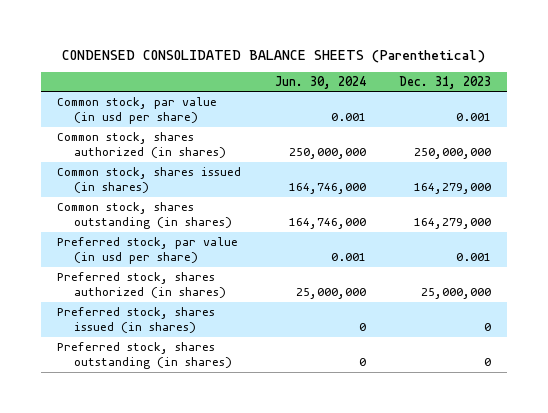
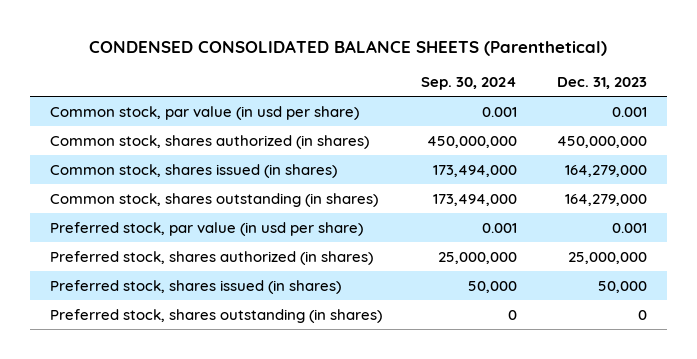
[274,76,366,90] Jun. 30, 2024 -> none
none -> [421,77,518,91] Sep. 30, 2024
[413,148,491,160] 250,000,000 -> [557,135,648,148] 450,000,000
[483,323,491,332] 0 -> [598,280,648,293] 50,000

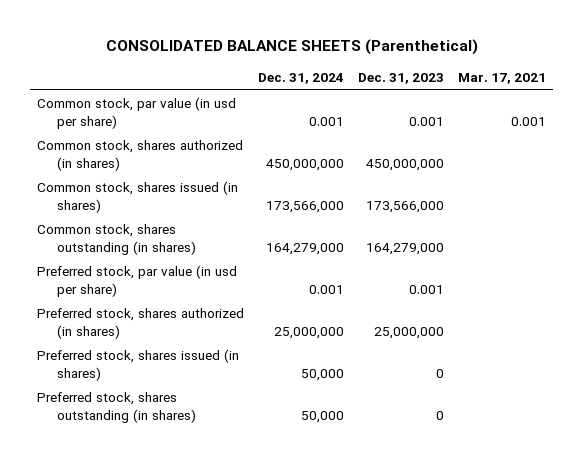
[89,39,608,56] CONDENSED CONSOLIDATED BALANCE SHEETS (Parenthetical) -> [105,39,478,56] CONSOLIDATED BALANCE SHEETS (Parenthetical)
[421,77,518,91] Sep. 30, 2024 -> none
none -> [258,73,345,85] Dec. 31, 2024
none -> [458,73,547,85] Mar. 17, 2021
[565,164,648,177] 164,279,000 -> [366,200,445,213] 173,566,000
[598,280,648,293] 50,000 -> [436,368,445,378] 0

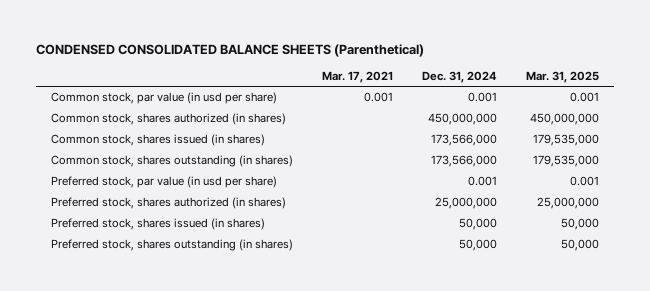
[105,39,478,56] CONSOLIDATED BALANCE SHEETS (Parenthetical) -> [36,44,425,58] CONDENSED CONSOLIDATED BALANCE SHEETS (Parenthetical)
[358,73,445,85] Dec. 31, 2023 -> none
none -> [526,70,600,83] Mar. 31, 2025
[266,242,345,255] 164,279,000 -> [431,155,498,168] 173,566,000

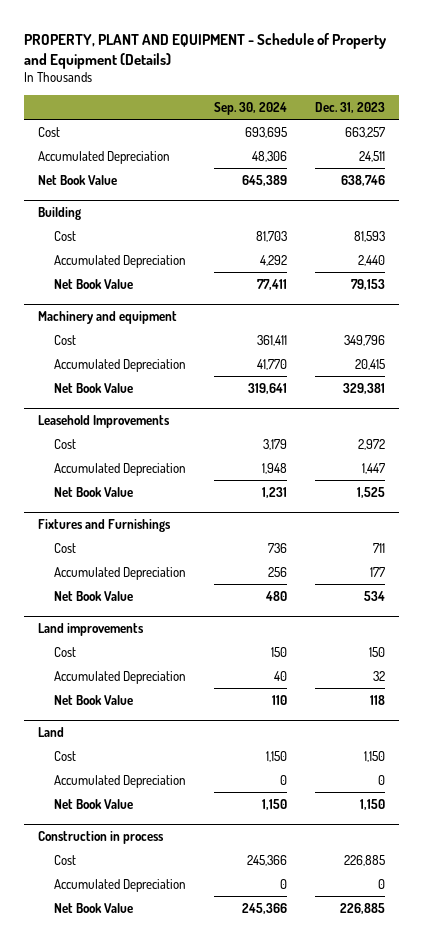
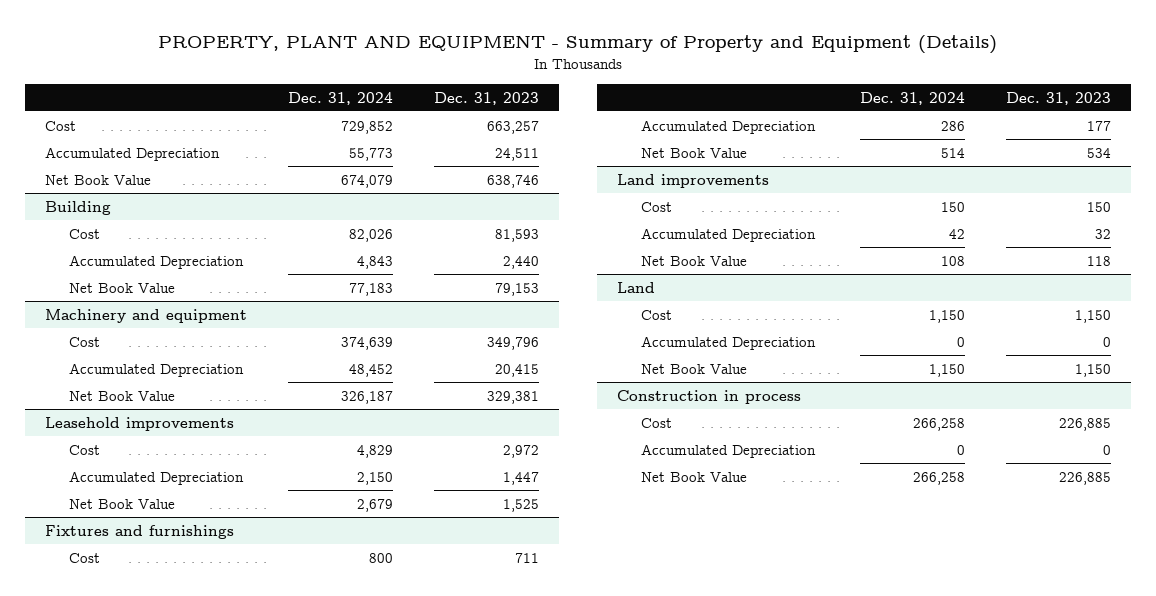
[24,32,388,69] PROPERTY, PLANT AND EQUIPMENT - Schedule of Property and Equipment (Details) -> [158,35,998,55] PROPERTY, PLANT AND EQUIPMENT - Summary of Property and Equipment (Details)
[213,102,287,116] Sep. 30, 2024 -> none
none -> [287,91,393,105] Dec. 31, 2024
[38,415,171,429] Leasehold Improvements -> [44,416,234,431] Leasehold improvements
[38,519,172,533] Fixtures and Furnishings -> [44,524,234,539] Fixtures and furnishings

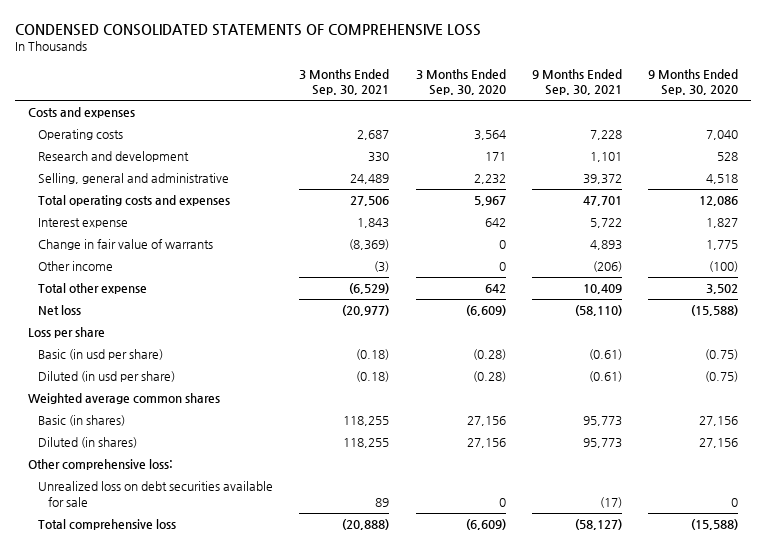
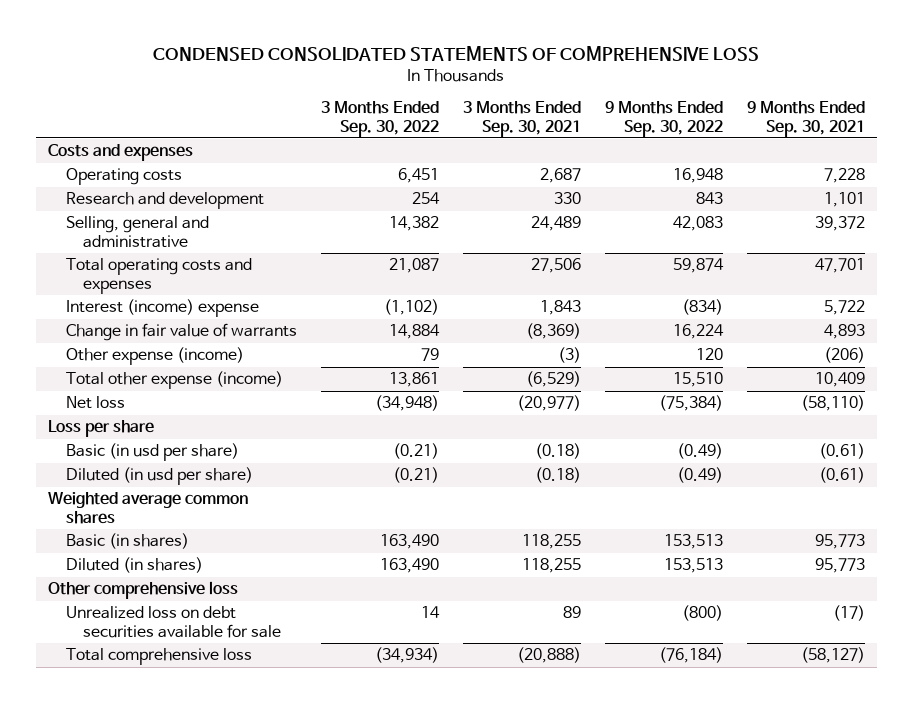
[415,68,506,96] 3 Months Ended Sep. 30, 2020 -> none
[648,68,739,96] 9 Months Ended Sep. 30, 2020 -> none
none -> [320,101,439,137] 3 Months Ended Sep. 30, 2022
none -> [604,101,723,137] 9 Months Ended Sep. 30, 2022
[37,218,128,229] Interest expense -> [65,299,259,318] Interest (income) expense
[37,261,113,272] Other income -> [65,347,244,366] Other expense (income)
[37,283,147,295] Total other expense -> [65,371,283,390] Total other expense (income)
[28,459,174,471] Other comprehensive loss: -> [47,581,238,600] Other comprehensive loss

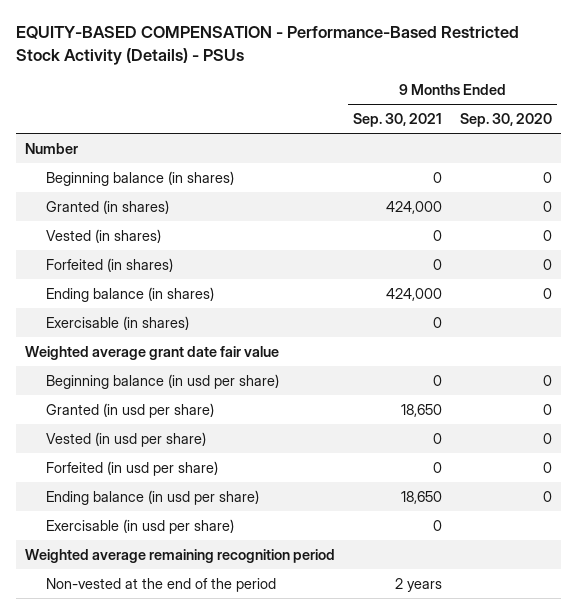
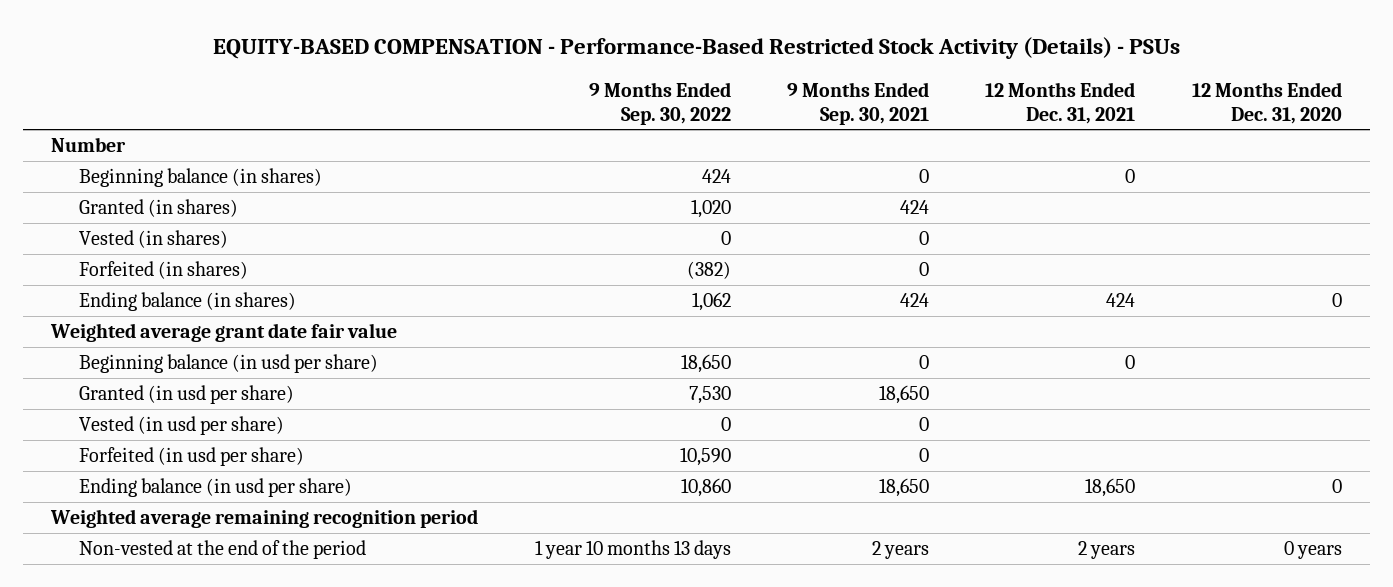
[460,113,553,128] Sep. 30, 2020 -> none
none -> [588,81,731,125] 9 Months Ended Sep. 30, 2022
none -> [985,81,1136,124] 12 Months Ended Dec. 31, 2021
none -> [1191,81,1342,124] 12 Months Ended Dec. 31, 2020
[385,200,442,214] 424,000 -> [900,200,930,215] 424
[46,315,190,330] Exercisable (in shares) -> none
[385,287,442,301] 424,000 -> [900,293,930,308] 424
[46,518,235,534] Exercisable (in usd per share) -> none

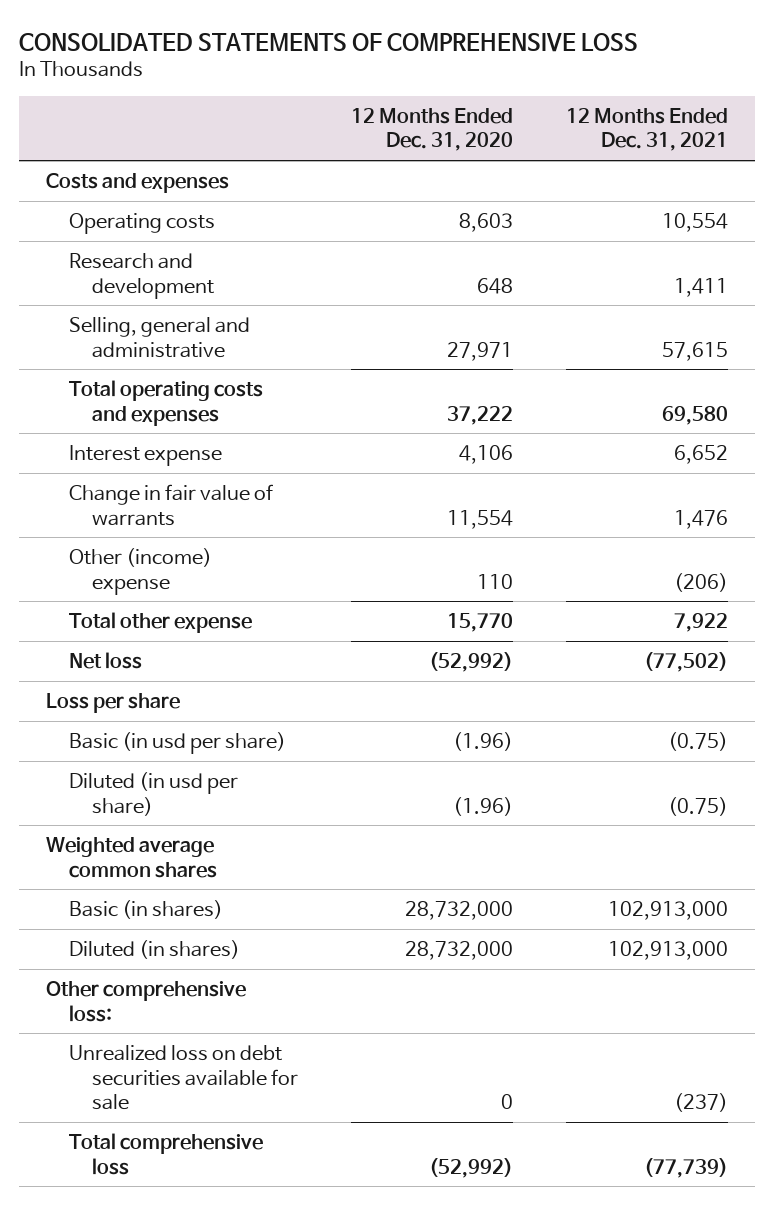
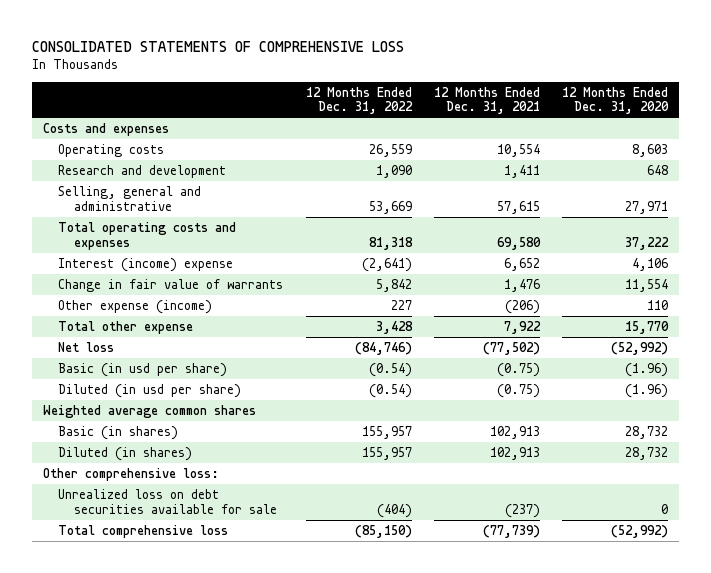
none -> [305,86,413,115] 12 Months Ended Dec. 31, 2022
[68,445,222,467] Interest expense -> [58,257,234,272] Interest (income) expense
[68,548,212,595] Other (income) expense -> [58,299,213,314] Other expense (income)
[45,693,180,714] Loss per share -> none
[405,901,514,921] 28,732,000 -> [625,425,669,439] 28,732
[608,901,729,921] 102,913,000 -> [489,425,540,439] 102,913
[405,941,514,961] 28,732,000 -> [625,446,669,460] 28,732
[608,941,729,961] 102,913,000 -> [489,446,540,460] 102,913

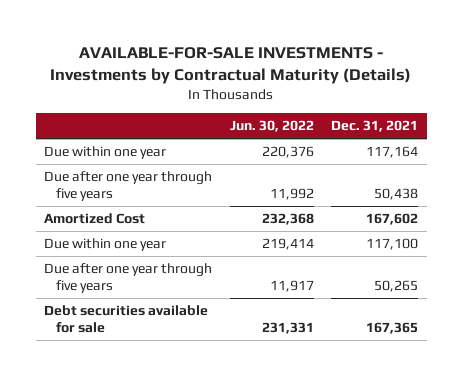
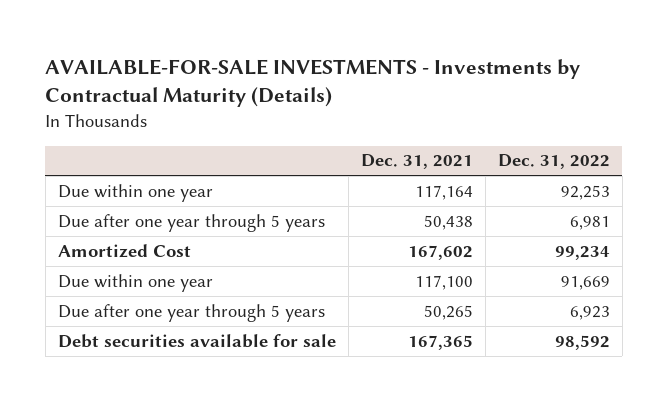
[229,120,314,133] Jun. 30, 2022 -> none
none -> [497,154,610,170] Dec. 31, 2022
[44,171,213,202] Due after one year through five years -> [57,213,325,232] Due after one year through 5 years
[44,263,213,294] Due after one year through five years -> [57,303,325,322] Due after one year through 5 years

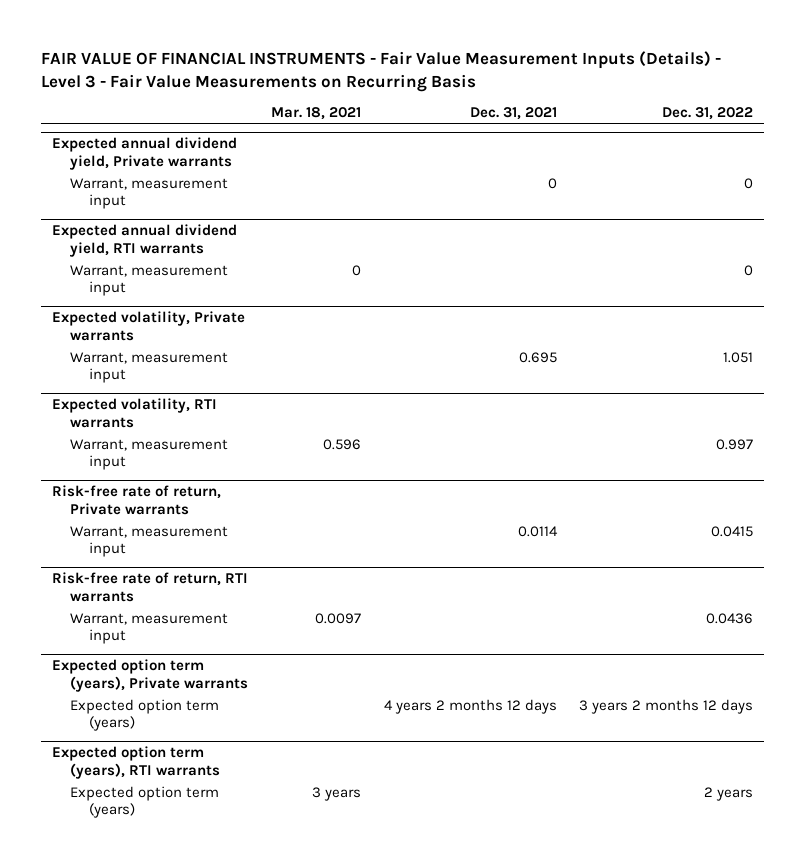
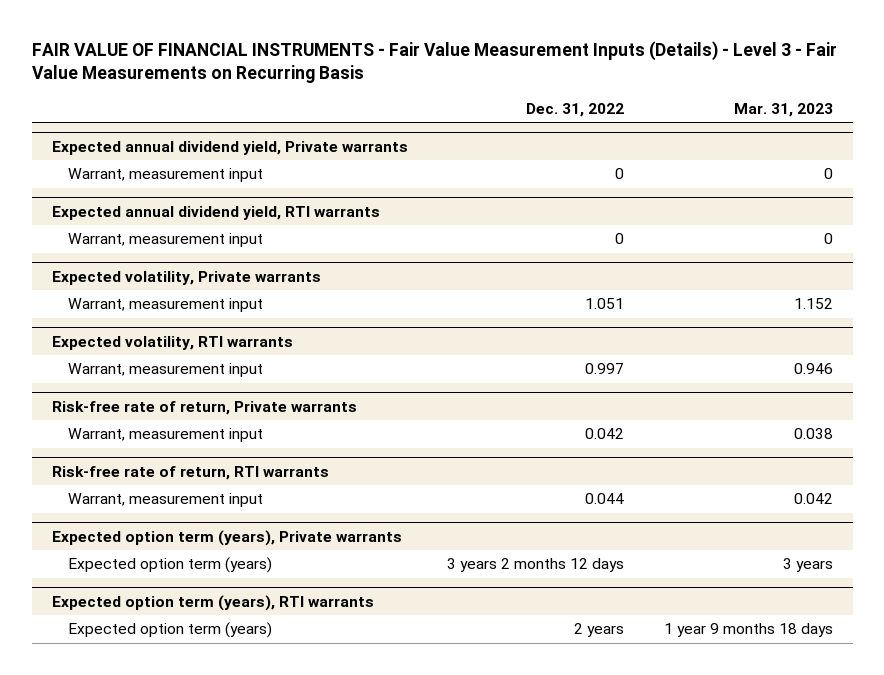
[271,106,362,120] Mar. 18, 2021 -> none
[469,106,557,120] Dec. 31, 2021 -> none
none -> [733,103,833,118] Mar. 31, 2023
[711,525,754,537] 0.0415 -> [585,428,625,440] 0.042
[706,612,754,624] 0.0436 -> [585,493,625,505] 0.044

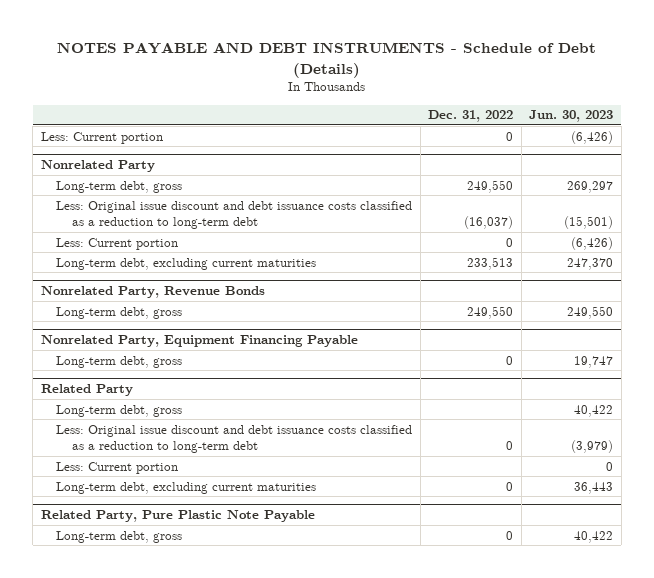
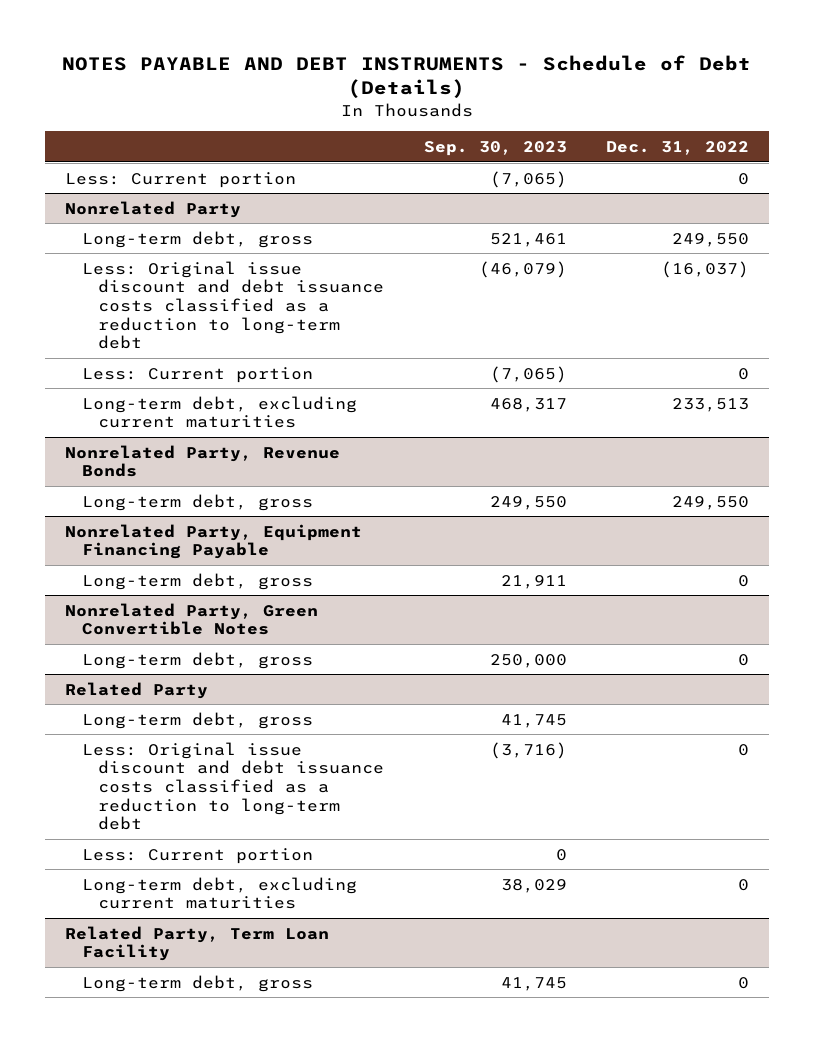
[529,110,614,123] Jun. 30, 2023 -> none
none -> [423,140,567,156] Sep. 30, 2023
none -> [65,602,319,636] Nonrelated Party, Green Convertible Notes
none -> [81,651,313,669] Long-term debt, gross
[40,510,315,523] Related Party, Pure Plastic Note Payable -> none
none -> [65,925,330,962] Related Party, Term Loan Facility

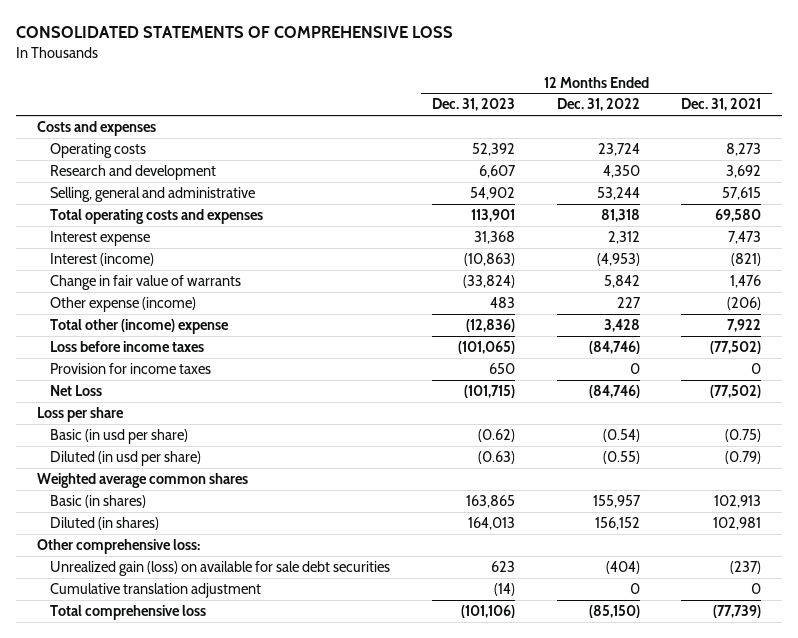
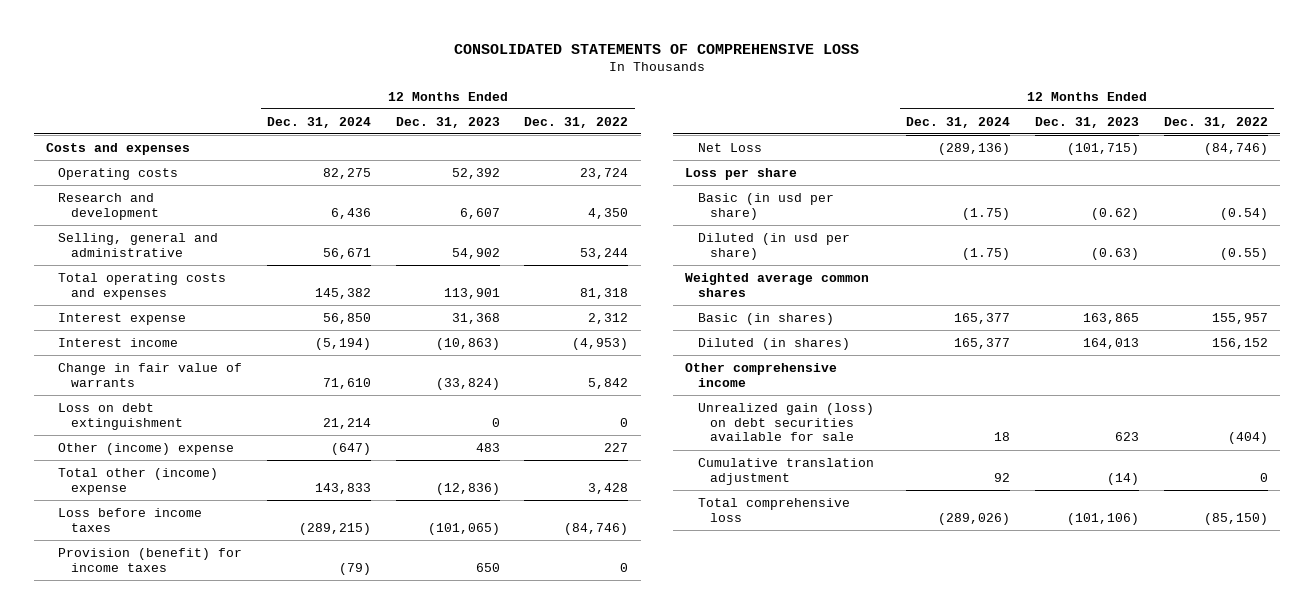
[681,98,762,112] Dec. 31, 2021 -> none
none -> [267,116,372,128] Dec. 31, 2024
[49,252,154,266] Interest (income) -> [58,337,179,347] Interest income
none -> [58,402,183,430] Loss on debt extinguishment
[49,296,196,312] Other expense (income) -> [58,442,235,455] Other (income) expense
[49,362,211,374] Provision for income taxes -> [58,547,243,572] Provision (benefit) for income taxes
[36,538,200,554] Other comprehensive loss: -> [685,362,838,387] Other comprehensive income
[49,560,390,576] Unrealized gain (loss) on available for sale debt securities -> [697,402,874,442] Unrealized gain (loss) on debt securities available for sale

